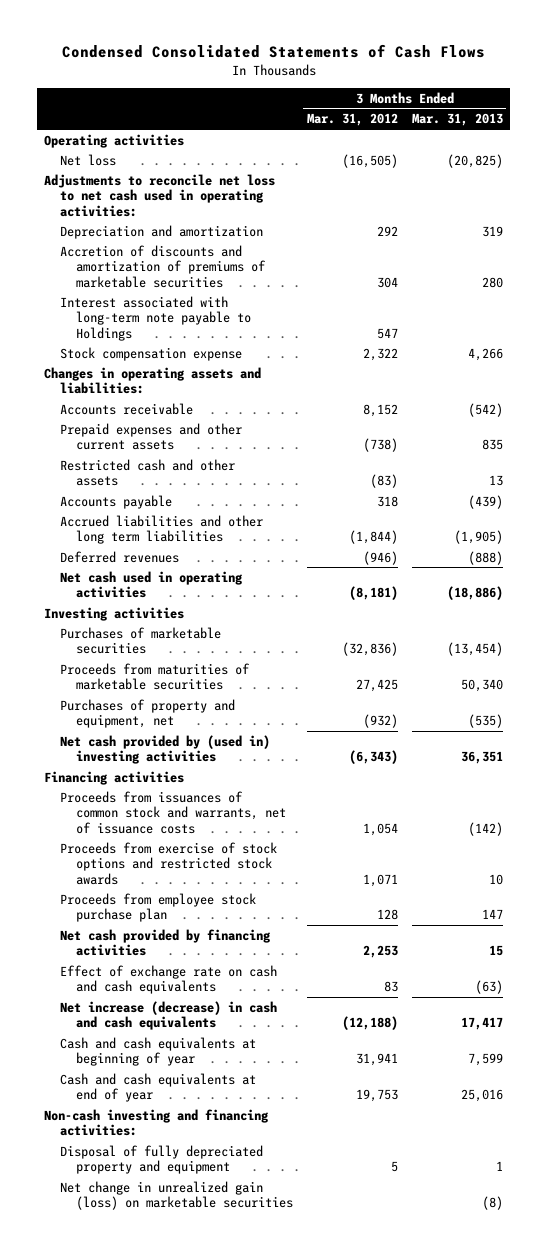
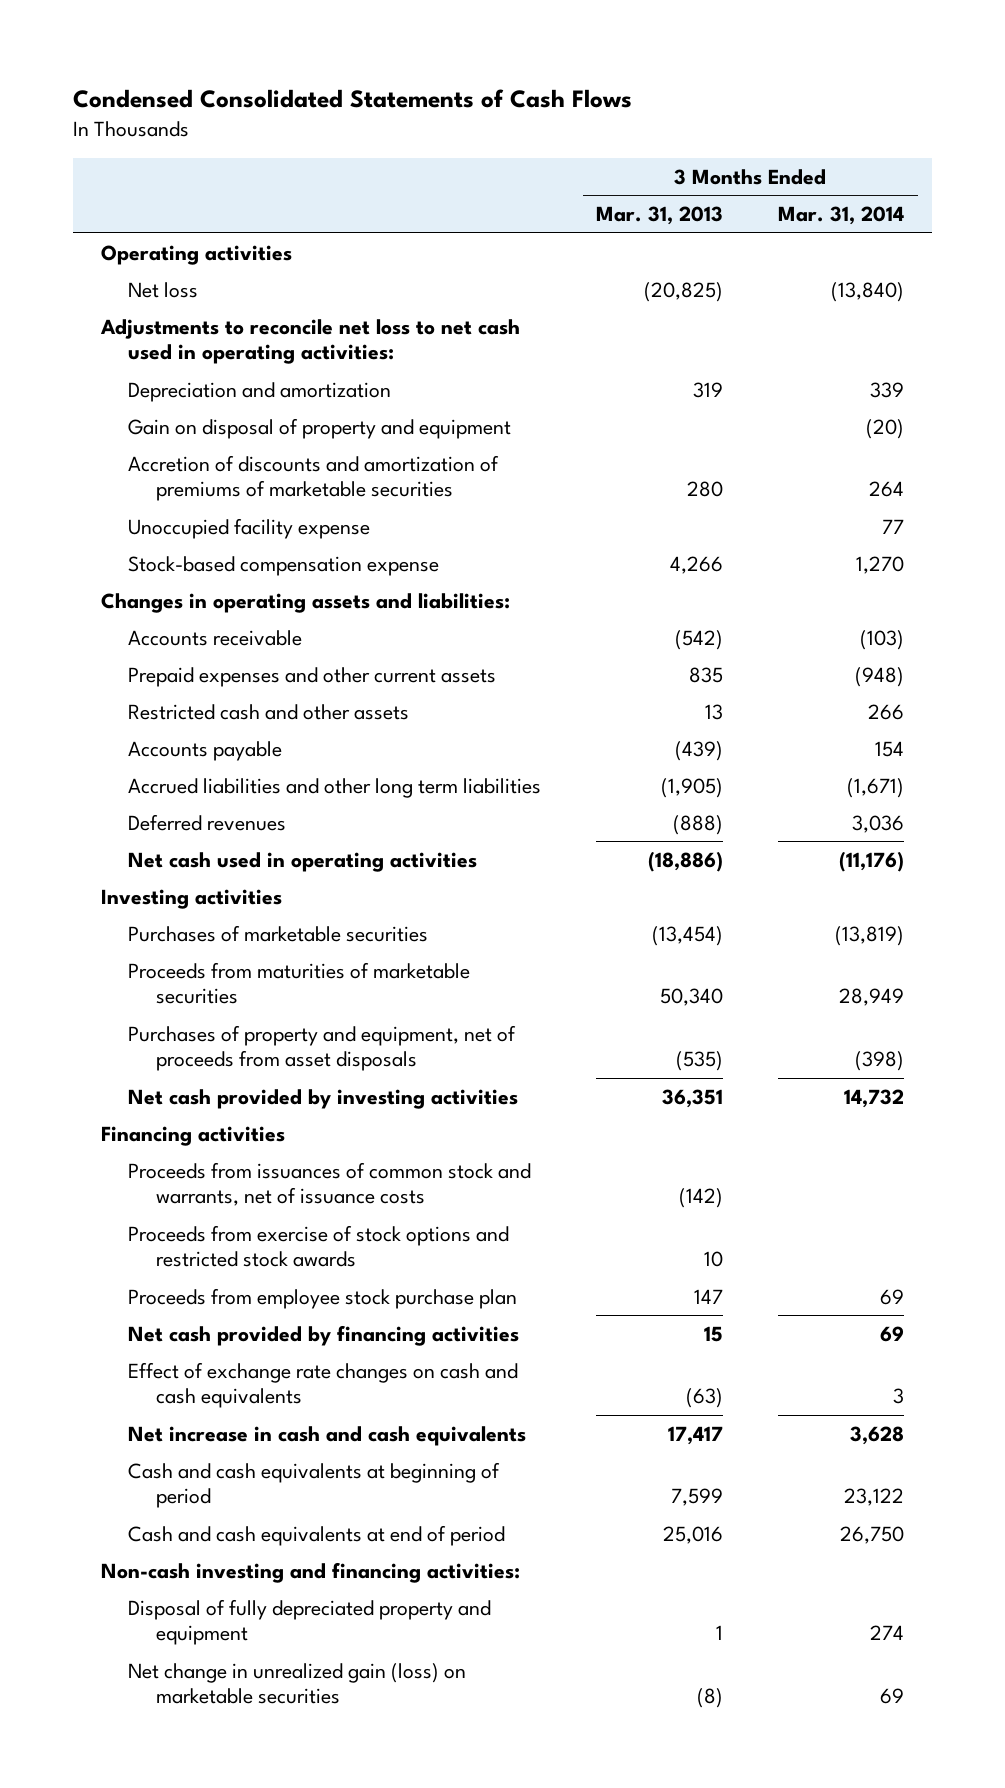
[306,113,398,127] Mar. 31, 2012 -> none
none -> [778,206,905,226] Mar. 31, 2014
none -> [128,417,512,439] Gain on disposal of property and equipment
[59,295,251,341] Interest associated with long-term note payable to Holdings -> none
none -> [128,517,371,539] Unoccupied facility expense
[59,346,242,361] Stock compensation expense -> [128,555,440,576] Stock-based compensation expense
[59,698,235,729] Purchases of property and equipment, net -> [128,1024,517,1072] Purchases of property and equipment, net of proceeds from asset disposals
[59,734,270,765] Net cash provided by (used in) investing activities -> [128,1088,519,1109] Net cash provided by investing activities
[59,964,277,995] Effect of exchange rate on cash and cash equivalents -> [128,1361,519,1409] Effect of exchange rate changes on cash and cash equivalents
[59,1000,277,1031] Net increase (decrease) in cash and cash equivalents -> [128,1425,527,1446] Net increase in cash and cash equivalents
[59,1036,256,1067] Cash and cash equivalents at beginning of year -> [128,1461,501,1509] Cash and cash equivalents at beginning of period
[59,1072,256,1103] Cash and cash equivalents at end of year -> [128,1524,506,1546] Cash and cash equivalents at end of period

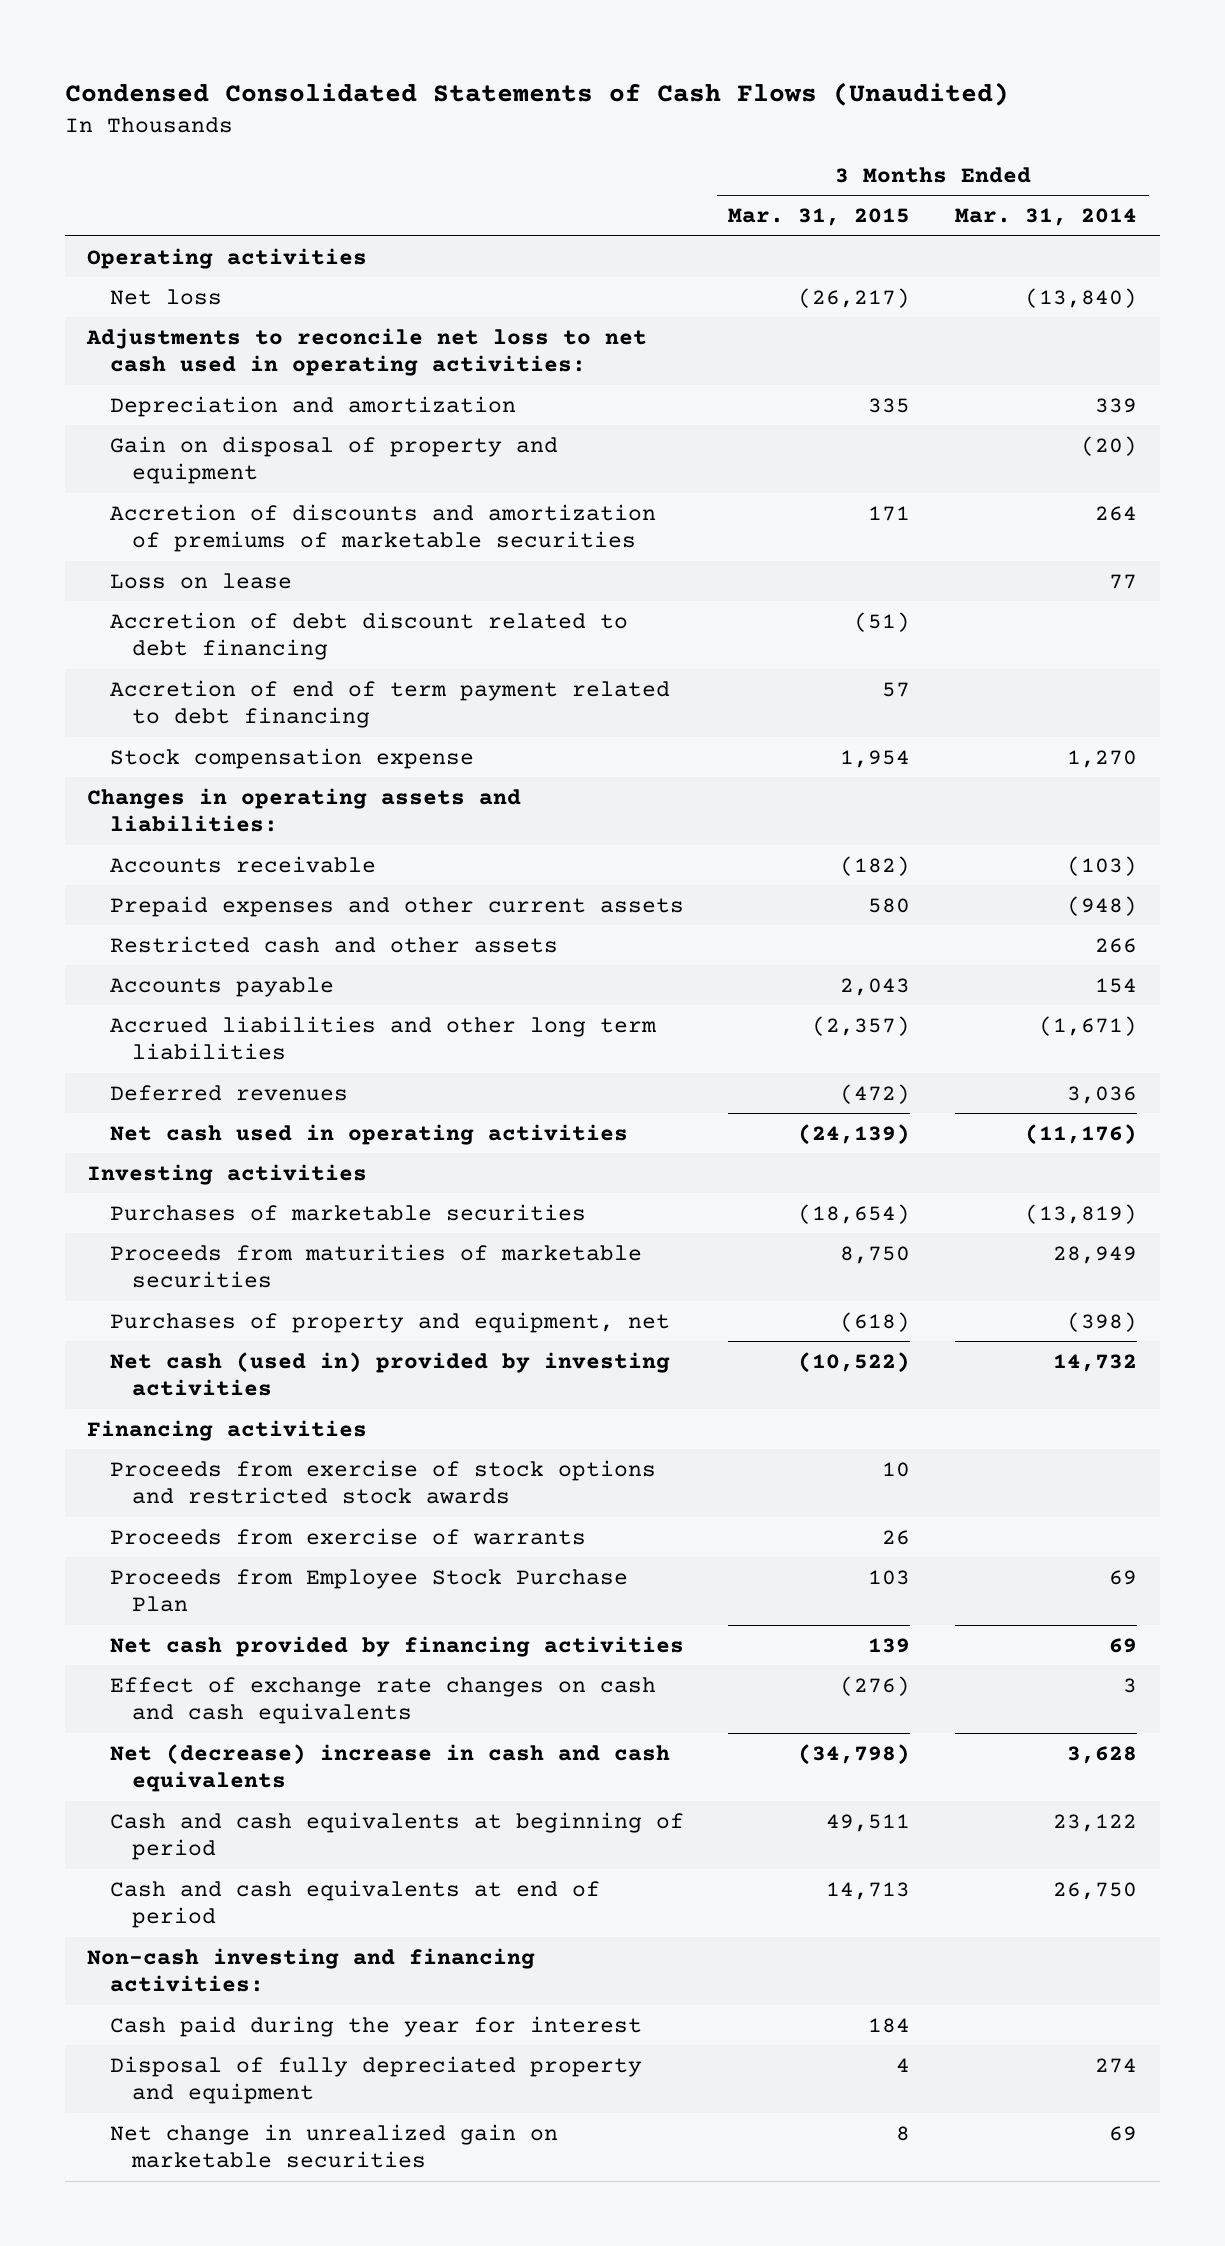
[73,88,633,108] Condensed Consolidated Statements of Cash Flows -> [64,81,1009,106] Condensed Consolidated Statements of Cash Flows (Unaudited)
[596,206,724,226] Mar. 31, 2013 -> none
none -> [728,208,911,227] Mar. 31, 2015
[128,517,371,539] Unoccupied facility expense -> none
none -> [109,572,292,589] Loss on lease
none -> [109,611,628,661] Accretion of debt discount related to debt financing
none -> [109,679,670,729] Accretion of end of term payment related to debt financing
[128,555,440,576] Stock-based compensation expense -> [109,747,474,769] Stock compensation expense
[128,1024,517,1072] Purchases of property and equipment, net of proceeds from asset disposals -> [109,1311,670,1333] Purchases of property and equipment, net
[128,1088,519,1109] Net cash provided by investing activities -> [109,1351,670,1397] Net cash (used in) provided by investing activities
[128,1161,532,1207] Proceeds from issuances of common stock and warrants, net of issuance costs -> none
none -> [109,1527,586,1545] Proceeds from exercise of warrants
[128,1287,518,1309] Proceeds from employee stock purchase plan -> [109,1568,628,1613] Proceeds from Employee Stock Purchase Plan
[128,1425,527,1446] Net increase in cash and cash equivalents -> [109,1743,670,1793] Net (decrease) increase in cash and cash equivalents
none -> [109,2015,642,2037] Cash paid during the year for interest
[128,1662,467,1705] Net change in unrealized gain (loss) on marketable securities -> [109,2123,558,2169] Net change in unrealized gain on marketable securities

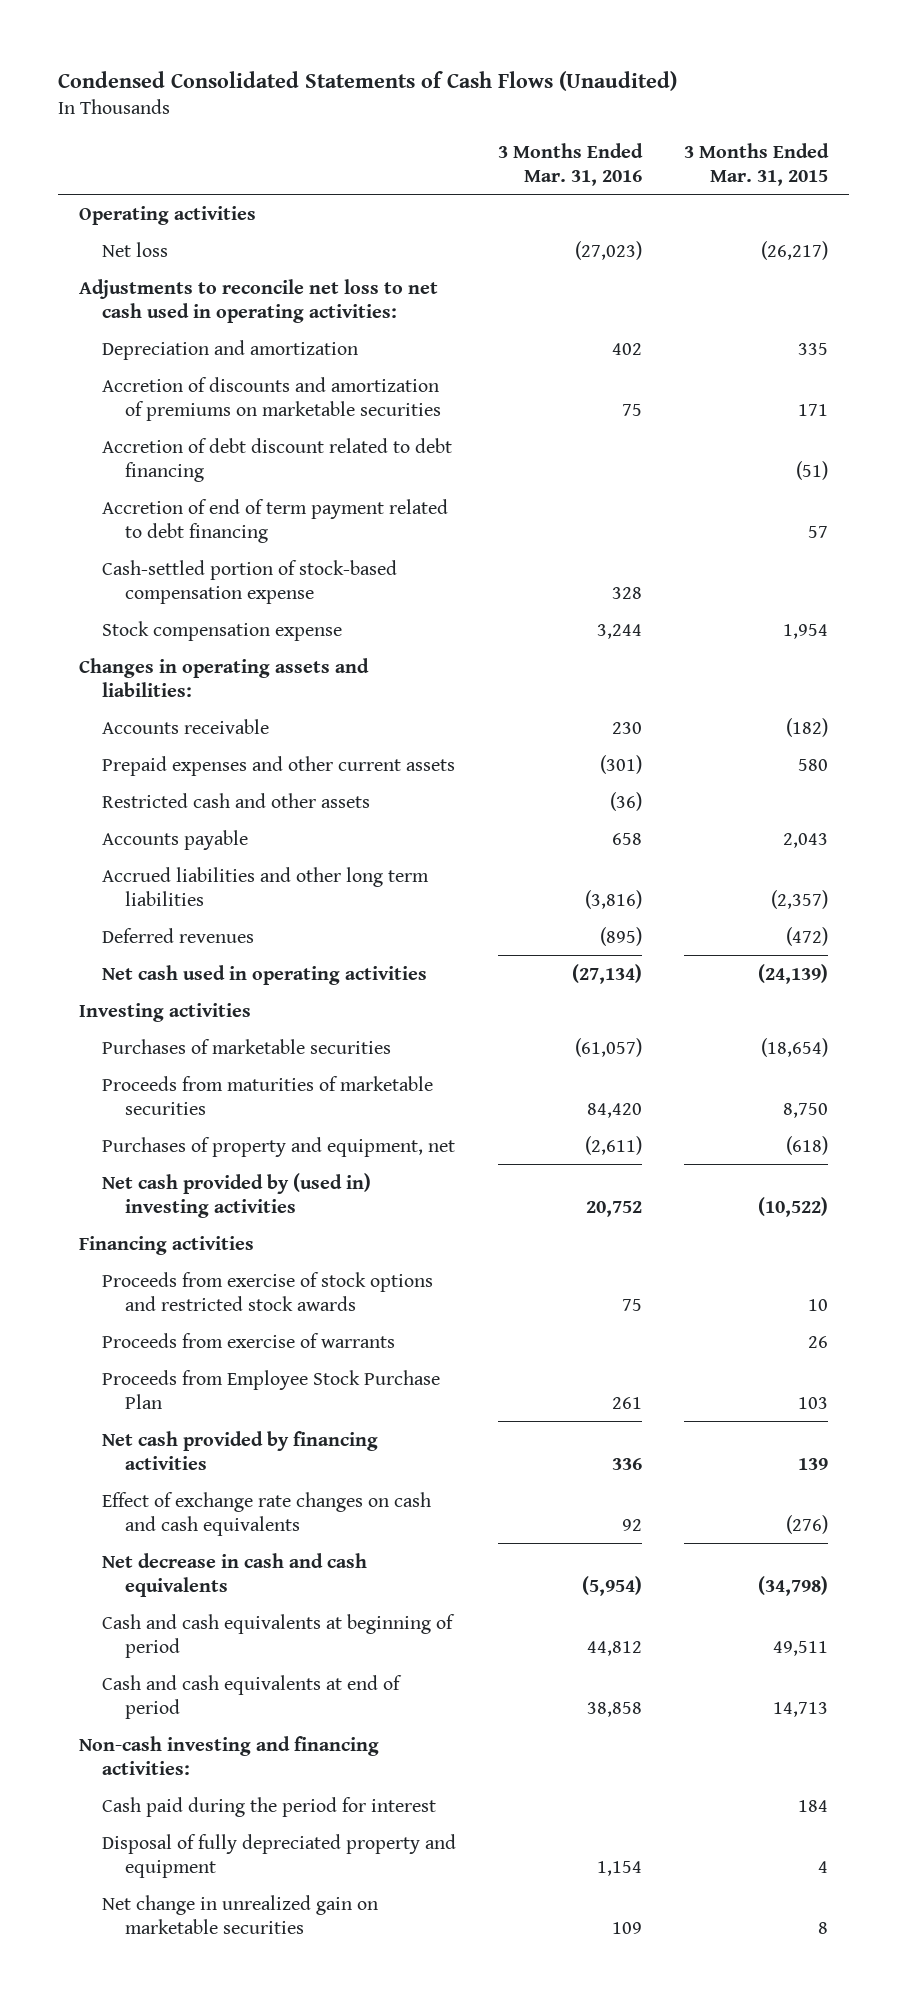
[955,208,1138,227] Mar. 31, 2014 -> none
none -> [497,142,643,186] 3 Months Ended Mar. 31, 2016
[109,435,558,485] Gain on disposal of property and equipment -> none
[109,572,292,589] Loss on lease -> none
[109,503,656,553] Accretion of discounts and amortization of premiums of marketable securities -> [101,376,441,421] Accretion of discounts and amortization of premiums on marketable securities
none -> [101,559,397,604] Cash-settled portion of stock-based compensation expense
[109,1351,670,1397] Net cash (used in) provided by investing activities -> [101,1172,371,1218] Net cash provided by (used in) investing activities
[109,1743,670,1793] Net (decrease) increase in cash and cash equivalents -> [101,1552,367,1597] Net decrease in cash and cash equivalents
[109,2015,642,2037] Cash paid during the year for interest -> [101,1796,436,1817] Cash paid during the period for interest

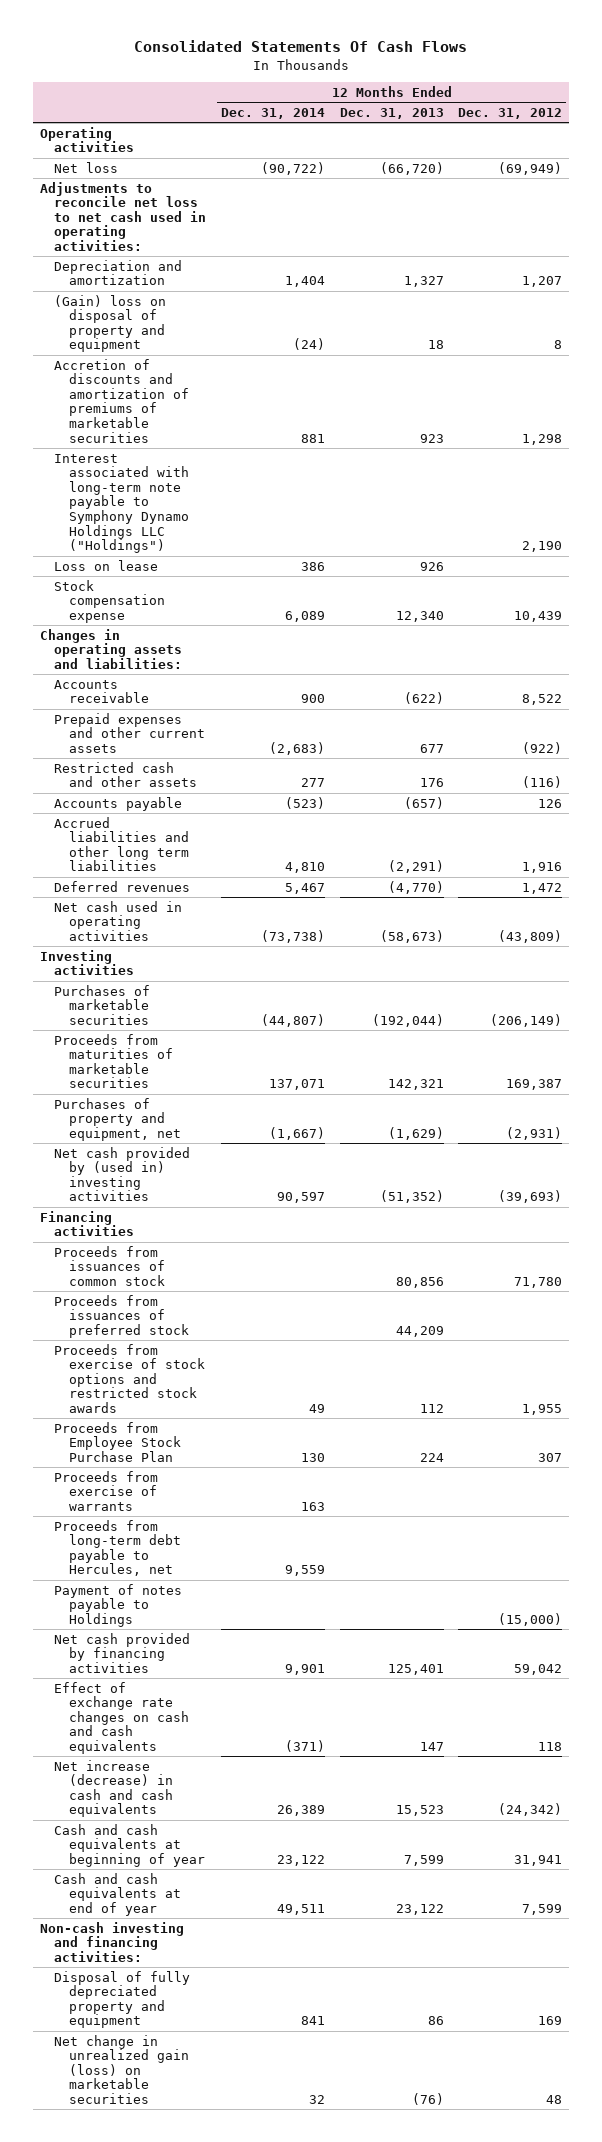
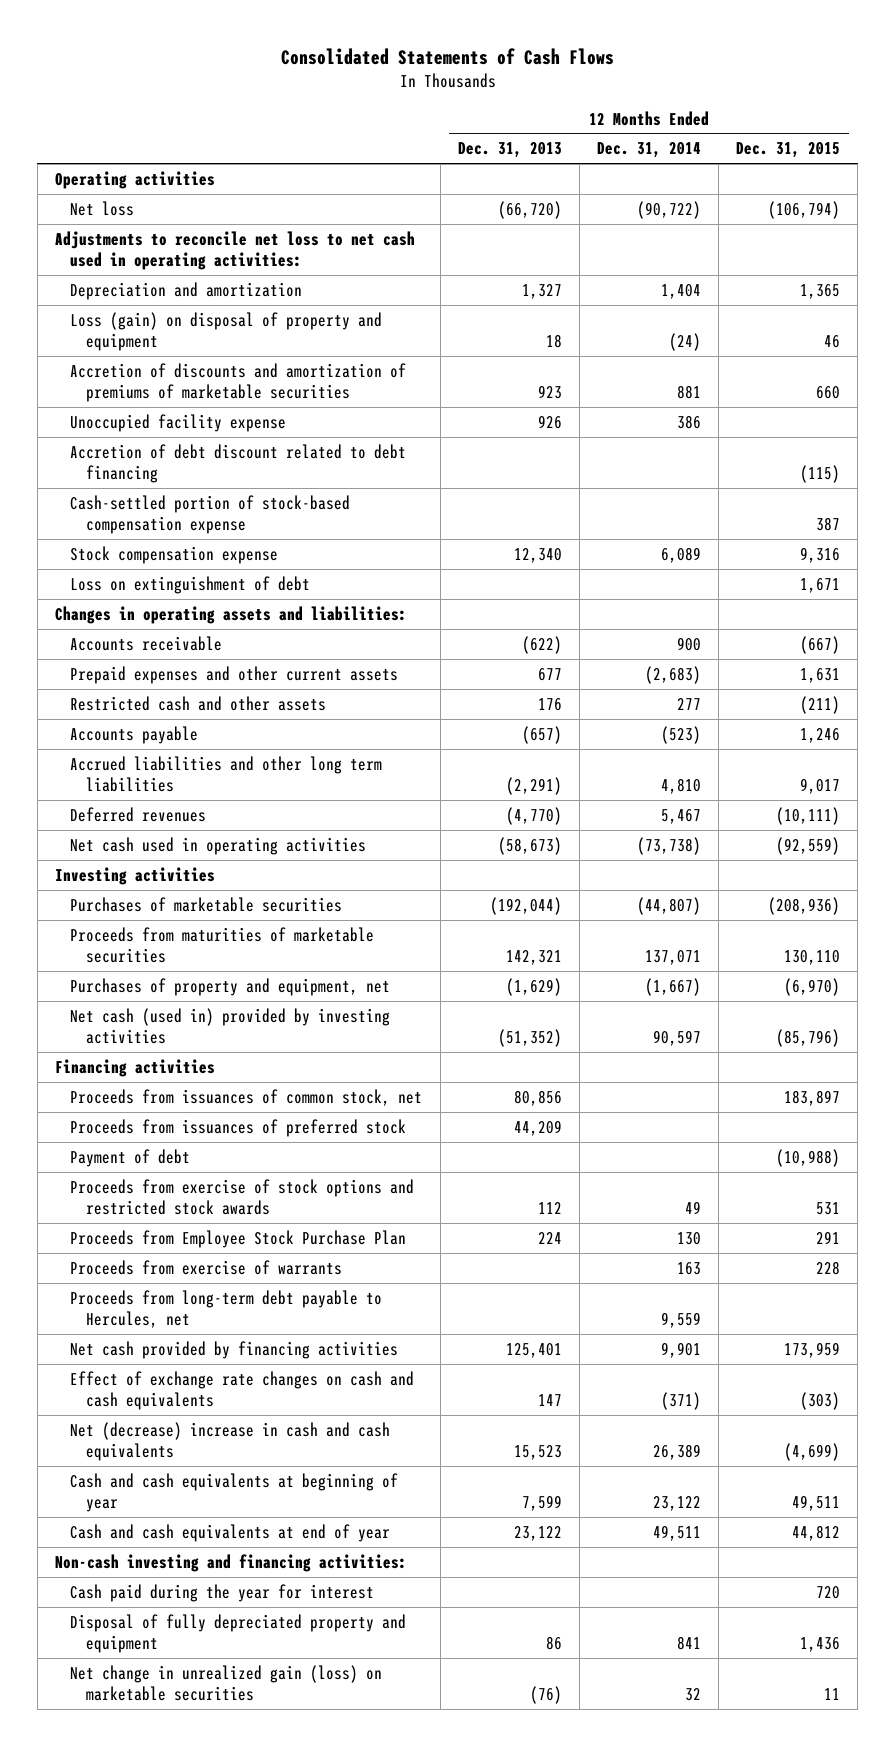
[134,40,468,53] Consolidated Statements Of Cash Flows -> [280,47,614,65] Consolidated Statements of Cash Flows
[458,107,563,119] Dec. 31, 2012 -> none
none -> [736,142,841,159] Dec. 31, 2015
[54,294,167,353] (Gain) loss on disposal of property and equipment -> [70,311,383,352] Loss (gain) on disposal of property and equipment
[54,453,189,554] Interest associated with long-term note payable to Symphony Dynamo Holdings LLC ("Holdings") -> none
[54,559,159,571] Loss on lease -> [70,413,287,432] Unoccupied facility expense
none -> [70,443,407,484] Accretion of debt discount related to debt financing
none -> [70,494,351,535] Cash-settled portion of stock-based compensation expense
none -> [70,575,311,594] Loss on extinguishment of debt
[54,1146,191,1202] Net cash provided by (used in) investing activities -> [70,1007,391,1045] Net cash (used in) provided by investing activities
[54,1245,165,1286] Proceeds from issuances of common stock -> [70,1088,423,1106] Proceeds from issuances of common stock, net
none -> [70,1148,191,1167] Payment of debt
[54,1583,183,1627] Payment of notes payable to Holdings -> none
[54,1759,173,1818] Net increase (decrease) in cash and cash equivalents -> [70,1421,391,1462] Net (decrease) increase in cash and cash equivalents
none -> [70,1583,375,1602] Cash paid during the year for interest

